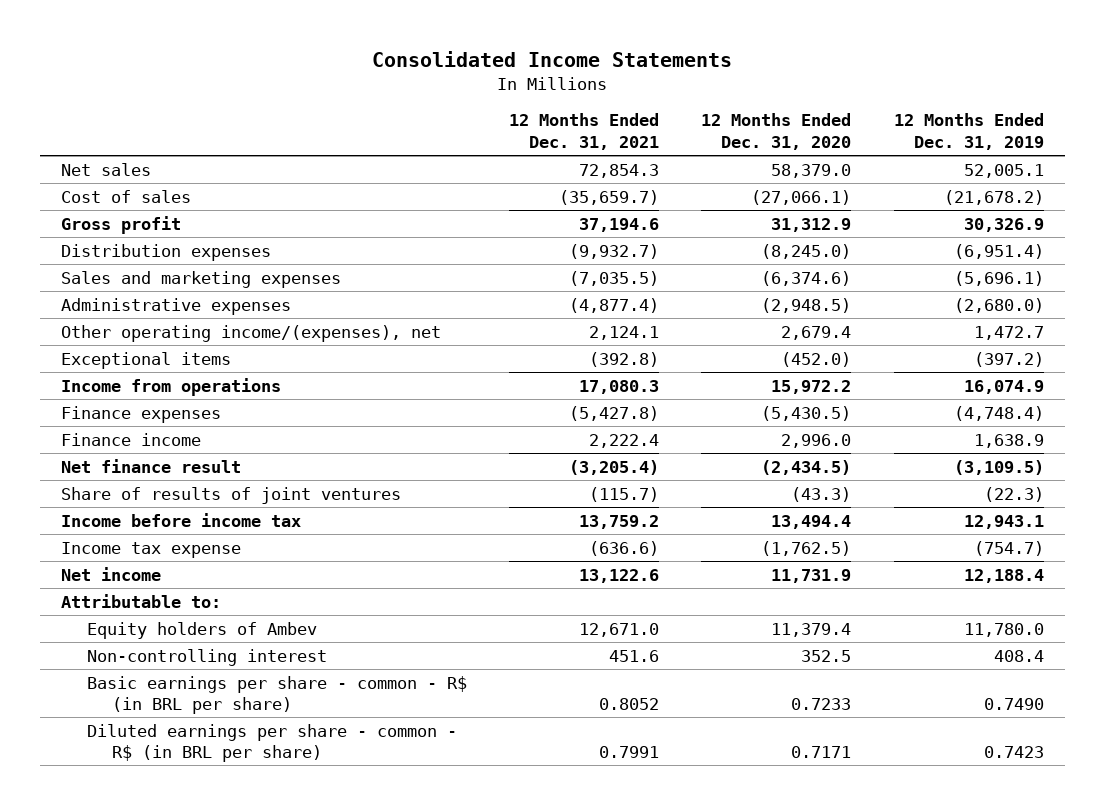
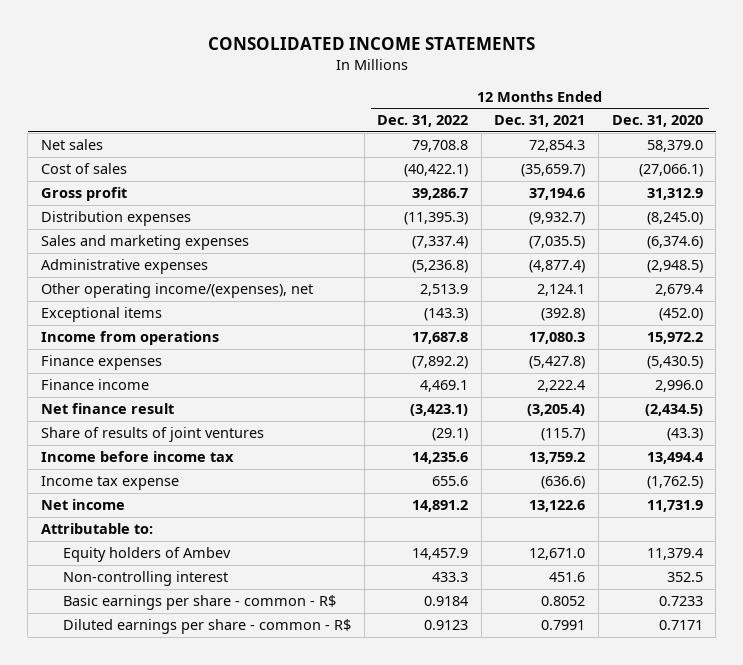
[372,50,733,67] Consolidated Income Statements -> [207,37,535,51] CONSOLIDATED INCOME STATEMENTS
[893,113,1044,150] 12 Months Ended Dec. 31, 2019 -> none
none -> [377,115,469,128] Dec. 31, 2022
[86,675,467,715] Basic earnings per share - common - R$ (in BRL per share) -> [62,595,336,611] Basic earnings per share - common - R$
[86,723,457,763] Diluted earnings per share - common - R$ (in BRL per share) -> [62,619,351,635] Diluted earnings per share - common - R$

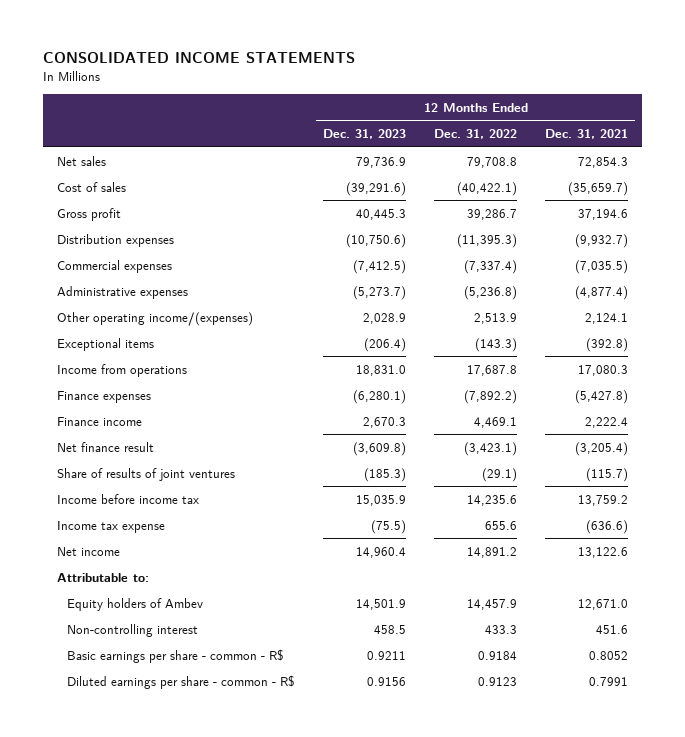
[611,115,703,128] Dec. 31, 2020 -> none
none -> [323,129,407,140] Dec. 31, 2023
[40,235,249,251] Sales and marketing expenses -> [57,259,173,273] Commercial expenses
[40,283,313,299] Other operating income/(expenses), net -> [57,311,254,326] Other operating income/(expenses)

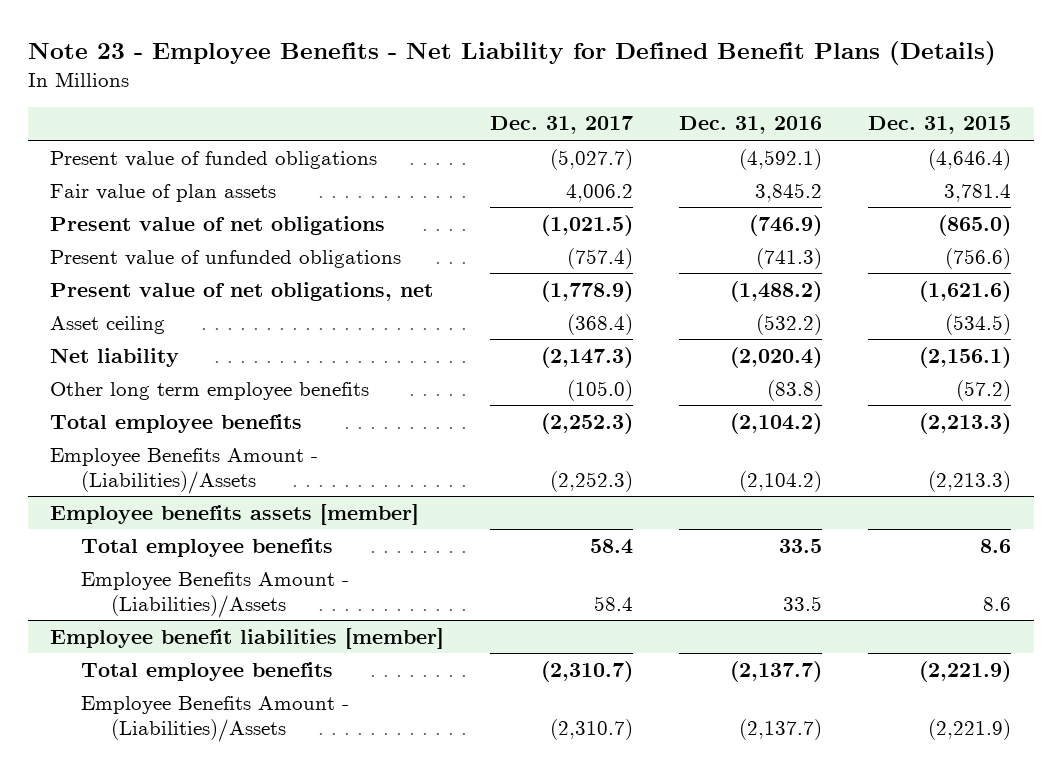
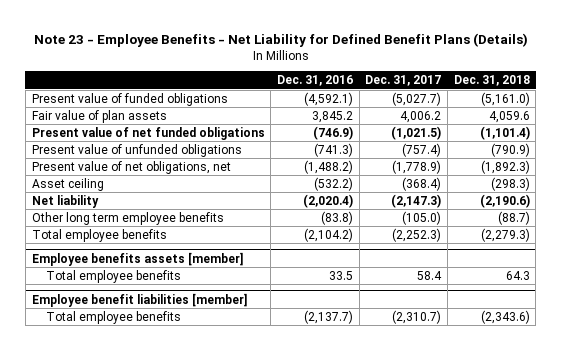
[867,116,1011,135] Dec. 31, 2015 -> none
none -> [453,75,530,87] Dec. 31, 2018
[50,215,386,235] Present value of net obligations -> [31,126,265,140] Present value of net funded obligations
[50,447,319,494] Employee Benefits Amount - (Liabilities)/Assets -> none
[80,571,349,618] Employee Benefits Amount - (Liabilities)/Assets -> none
[80,695,349,742] Employee Benefits Amount - (Liabilities)/Assets -> none

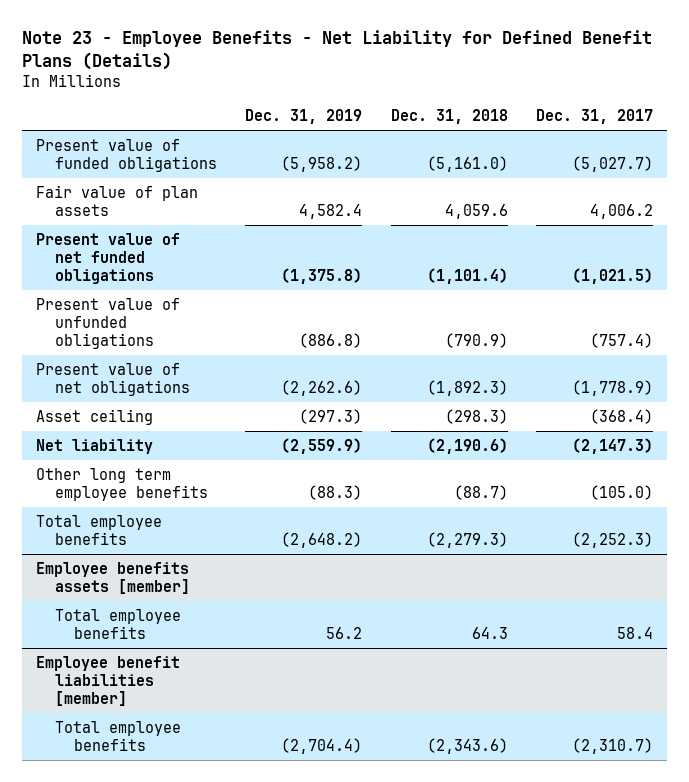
[276,75,353,87] Dec. 31, 2016 -> none
none -> [245,109,363,125] Dec. 31, 2019
[31,160,231,174] Present value of net obligations, net -> [35,362,191,396] Present value of net obligations

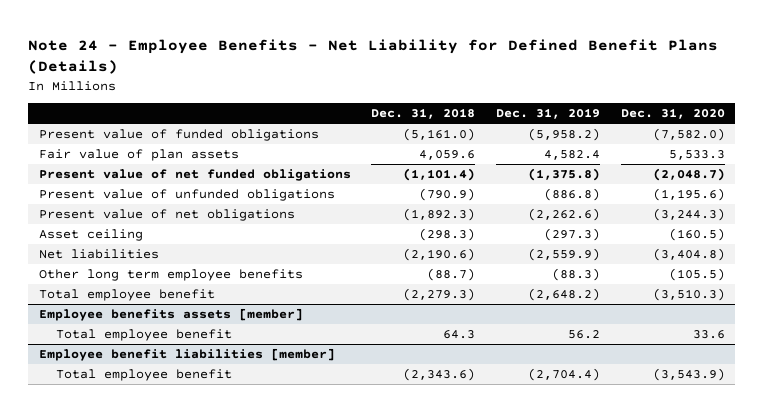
[21,30,652,71] Note 23 - Employee Benefits - Net Liability for Defined Benefit Plans (Details) -> [28,38,719,74] Note 24 - Employee Benefits - Net Liability for Defined Benefit Plans (Details)
[535,109,653,125] Dec. 31, 2017 -> none
none -> [620,108,725,120] Dec. 31, 2020
[35,438,153,454] Net liability -> [38,249,159,260] Net liabilities
[35,514,162,545] Total employee benefits -> [38,289,215,302] Total employee benefit
[55,608,182,639] Total employee benefits -> [56,329,233,342] Total employee benefit
[55,720,182,751] Total employee benefits -> [56,369,233,382] Total employee benefit

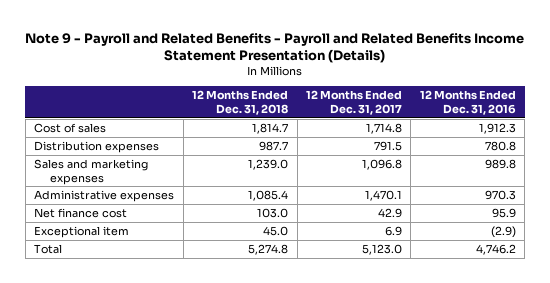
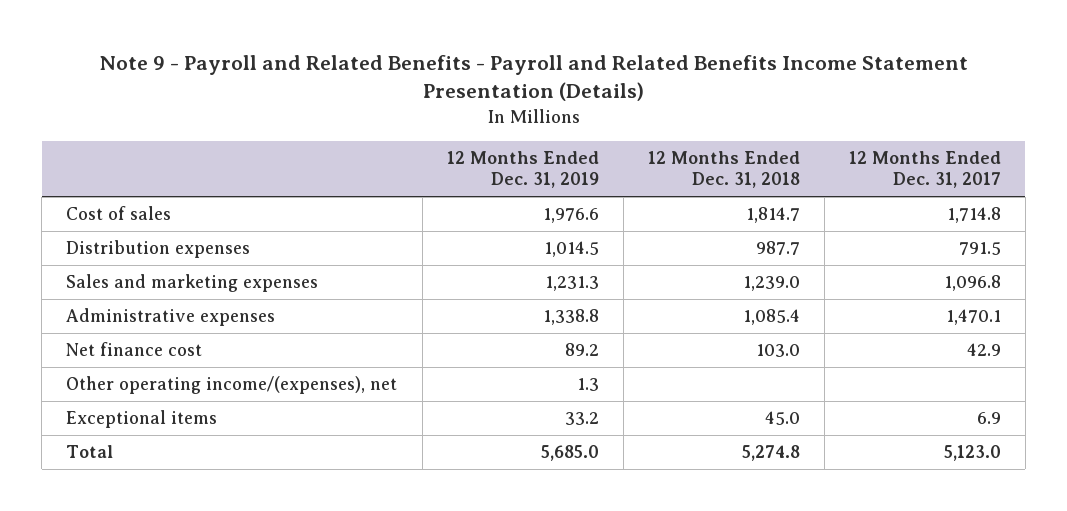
[419,90,516,115] 12 Months Ended Dec. 31, 2016 -> none
none -> [446,151,599,189] 12 Months Ended Dec. 31, 2019
none -> [66,376,398,395] Other operating income/(expenses), net
[34,226,130,239] Exceptional item -> [66,410,218,429] Exceptional items

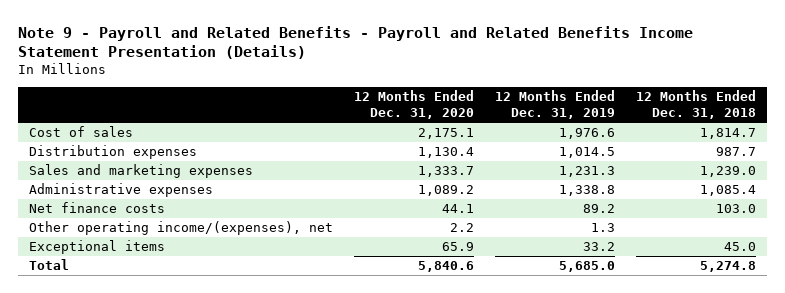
[848,151,1001,189] 12 Months Ended Dec. 31, 2017 -> none
none -> [353,90,474,120] 12 Months Ended Dec. 31, 2020
[66,342,203,357] Net finance cost -> [28,202,165,214] Net finance costs

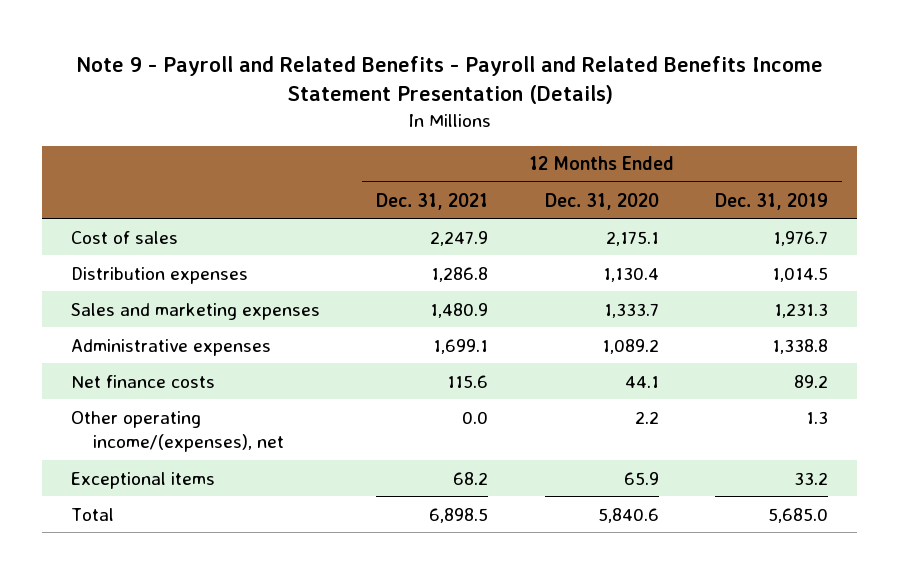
[636,90,757,120] 12 Months Ended Dec. 31, 2018 -> none
none -> [376,192,489,210] Dec. 31, 2021
[559,128,616,140] 1,976.6 -> [773,230,829,246] 1,976.7

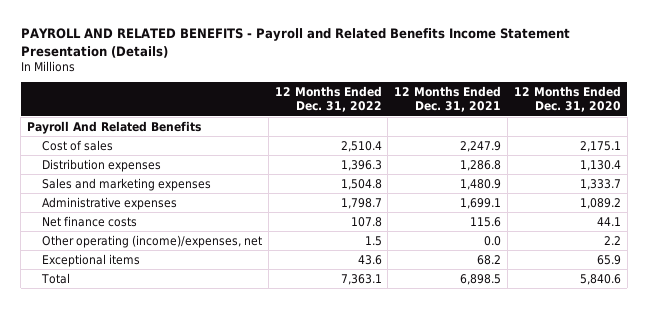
[75,55,823,105] Note 9 - Payroll and Related Benefits - Payroll and Related Benefits Income Statement Presentation (Details) -> [20,28,570,58] PAYROLL AND RELATED BENEFITS - Payroll and Related Benefits Income Statement Presentation (Details)
[715,192,829,210] Dec. 31, 2019 -> none
none -> [274,85,382,113] 12 Months Ended Dec. 31, 2022
none -> [26,120,201,134] Payroll And Related Benefits
[70,410,284,452] Other operating income/(expenses), net -> [42,234,263,248] Other operating (income)/expenses, net

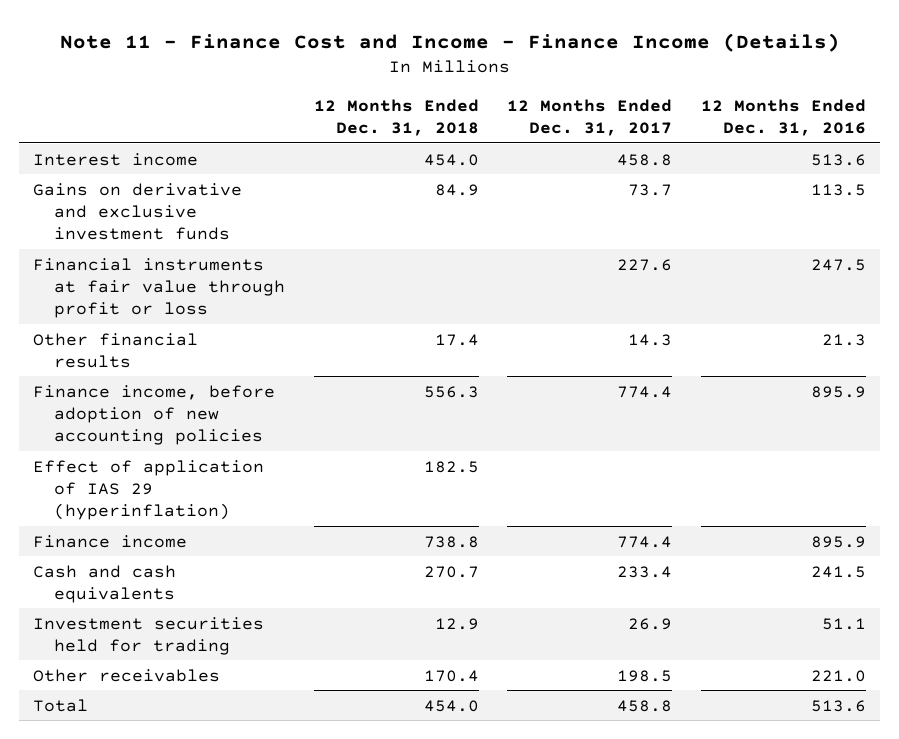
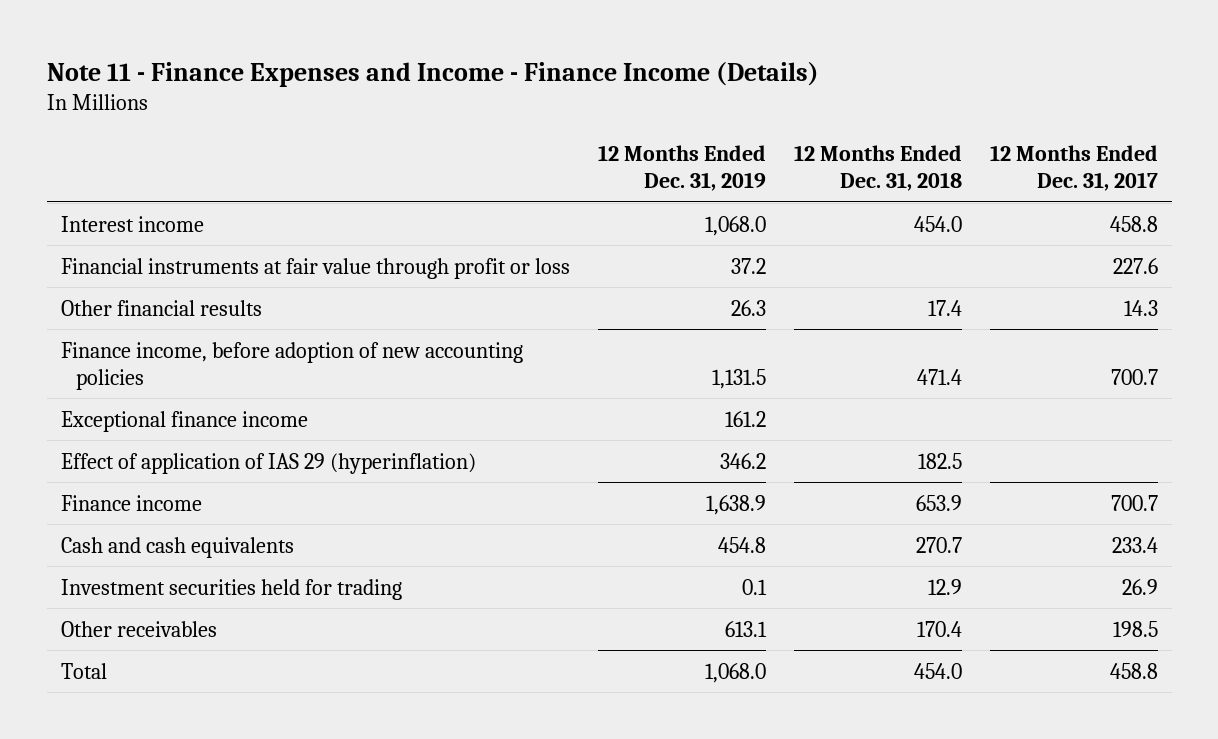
[59,32,840,52] Note 11 - Finance Cost and Income - Finance Income (Details) -> [46,61,819,87] Note 11 - Finance Expenses and Income - Finance Income (Details)
[700,98,866,137] 12 Months Ended Dec. 31, 2016 -> none
none -> [597,144,766,191] 12 Months Ended Dec. 31, 2019
[33,182,243,240] Gains on derivative and exclusive investment funds -> none
[423,385,479,398] 556.3 -> [916,368,962,385] 471.4
[617,385,673,398] 774.4 -> [1110,368,1158,385] 700.7
none -> [60,410,308,432] Exceptional finance income
[423,535,479,548] 738.8 -> [915,494,962,511] 653.9
[617,535,673,548] 774.4 -> [1110,494,1158,511] 700.7

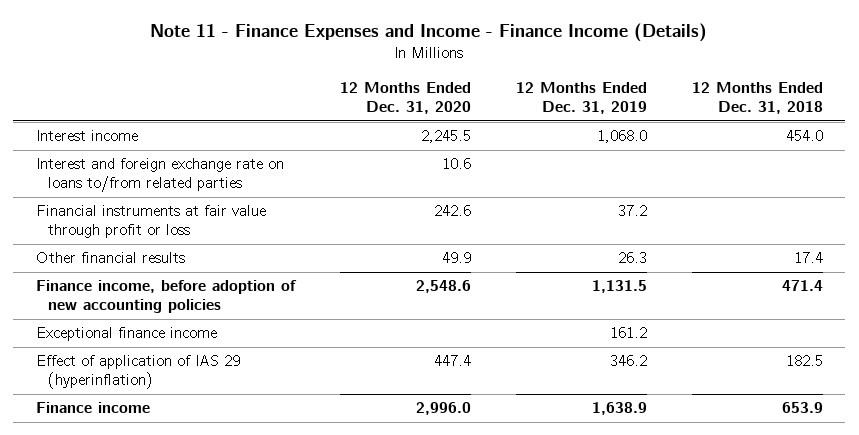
[989,144,1158,191] 12 Months Ended Dec. 31, 2017 -> none
none -> [339,82,471,115] 12 Months Ended Dec. 31, 2020
none -> [35,158,284,193] Interest and foreign exchange rate on loans to/from related parties
[60,536,294,558] Cash and cash equivalents -> none
[60,578,402,600] Investment securities held for trading -> none
[60,620,217,637] Other receivables -> none
[60,662,107,679] Total -> none

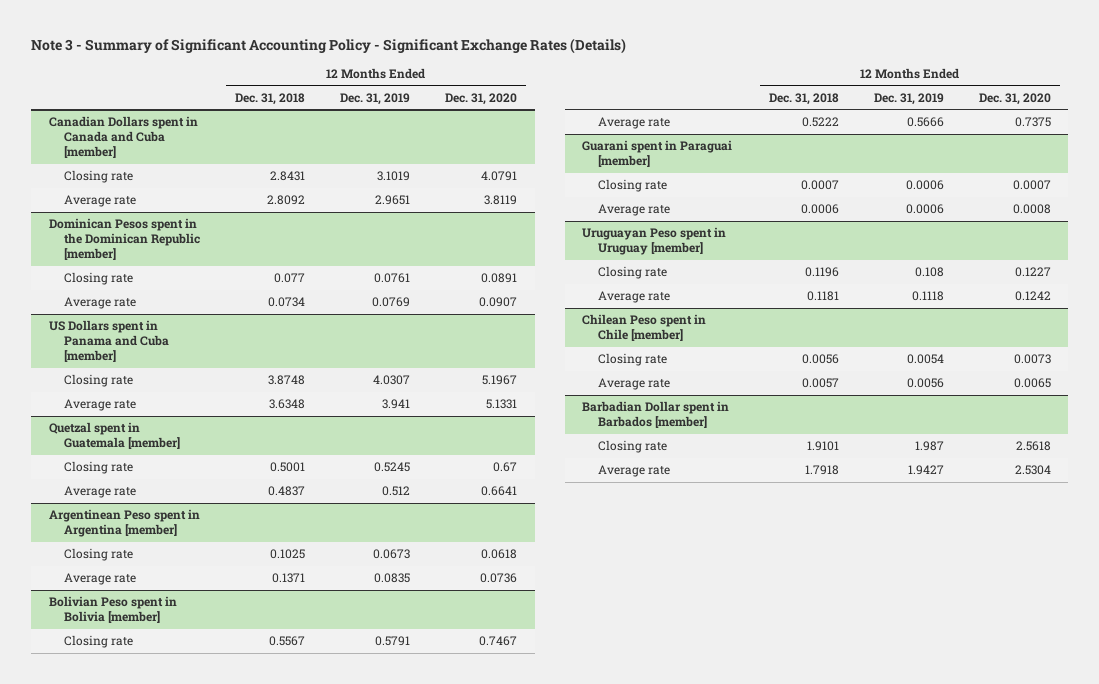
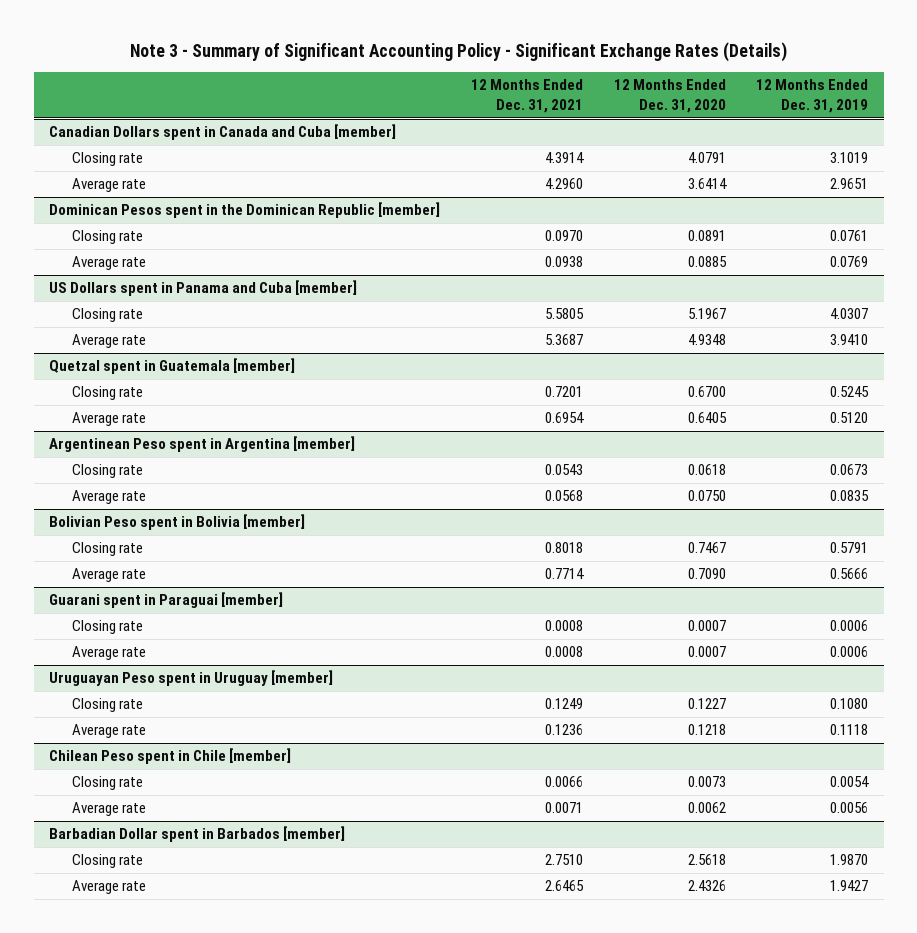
[234,92,305,105] Dec. 31, 2018 -> none
none -> [470,79,583,113] 12 Months Ended Dec. 31, 2021
[484,195,518,206] 3.8119 -> [687,178,727,190] 3.6414
[479,297,518,308] 0.0907 -> [687,256,727,268] 0.0885
[381,399,410,410] 3.941 -> [830,334,869,346] 3.9410
[486,399,518,410] 5.1331 -> [687,334,726,346] 4.9348
[493,462,518,473] 0.67 -> [687,386,726,398] 0.6700
[381,486,410,497] 0.512 -> [830,412,869,424] 0.5120
[481,486,518,497] 0.6641 -> [687,412,727,424] 0.6405
[480,573,518,584] 0.0736 -> [687,490,726,502] 0.0750
[1014,117,1051,128] 0.7375 -> [687,568,726,580] 0.7090
[1012,204,1051,215] 0.0008 -> [687,646,726,658] 0.0007
[914,267,944,278] 0.108 -> [830,698,869,710] 0.1080
[1014,291,1051,302] 0.1242 -> [687,724,726,736] 0.1218
[1013,378,1051,389] 0.0065 -> [687,802,726,814] 0.0062
[914,441,944,452] 1.987 -> [830,854,869,866] 1.9870
[1014,465,1051,476] 2.5304 -> [687,880,726,892] 2.4326

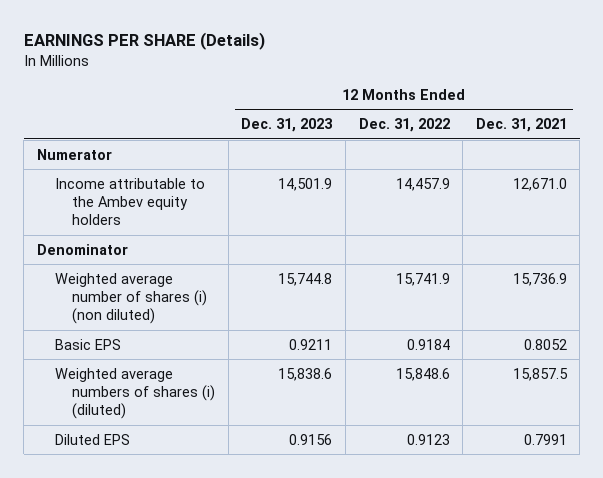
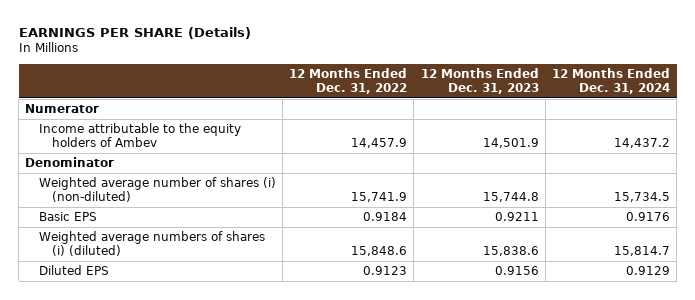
[475,118,567,133] Dec. 31, 2021 -> none
none -> [551,67,670,95] 12 Months Ended Dec. 31, 2024
[54,177,205,226] Income attributable to the Ambev equity holders -> [38,123,241,148] Income attributable to the equity holders of Ambev
[54,272,208,325] Weighted average number of shares (i) (non diluted) -> [38,177,276,203] Weighted average number of shares (i) (non-diluted)

